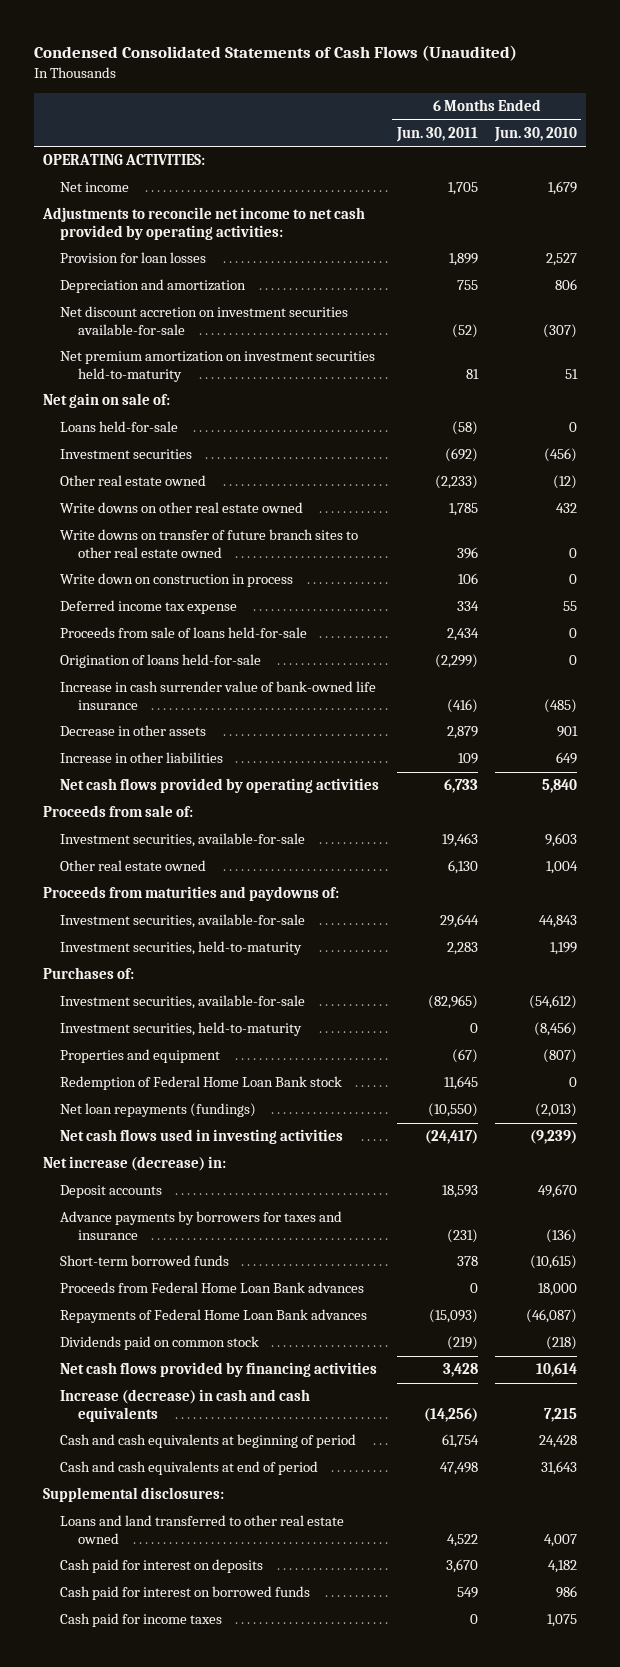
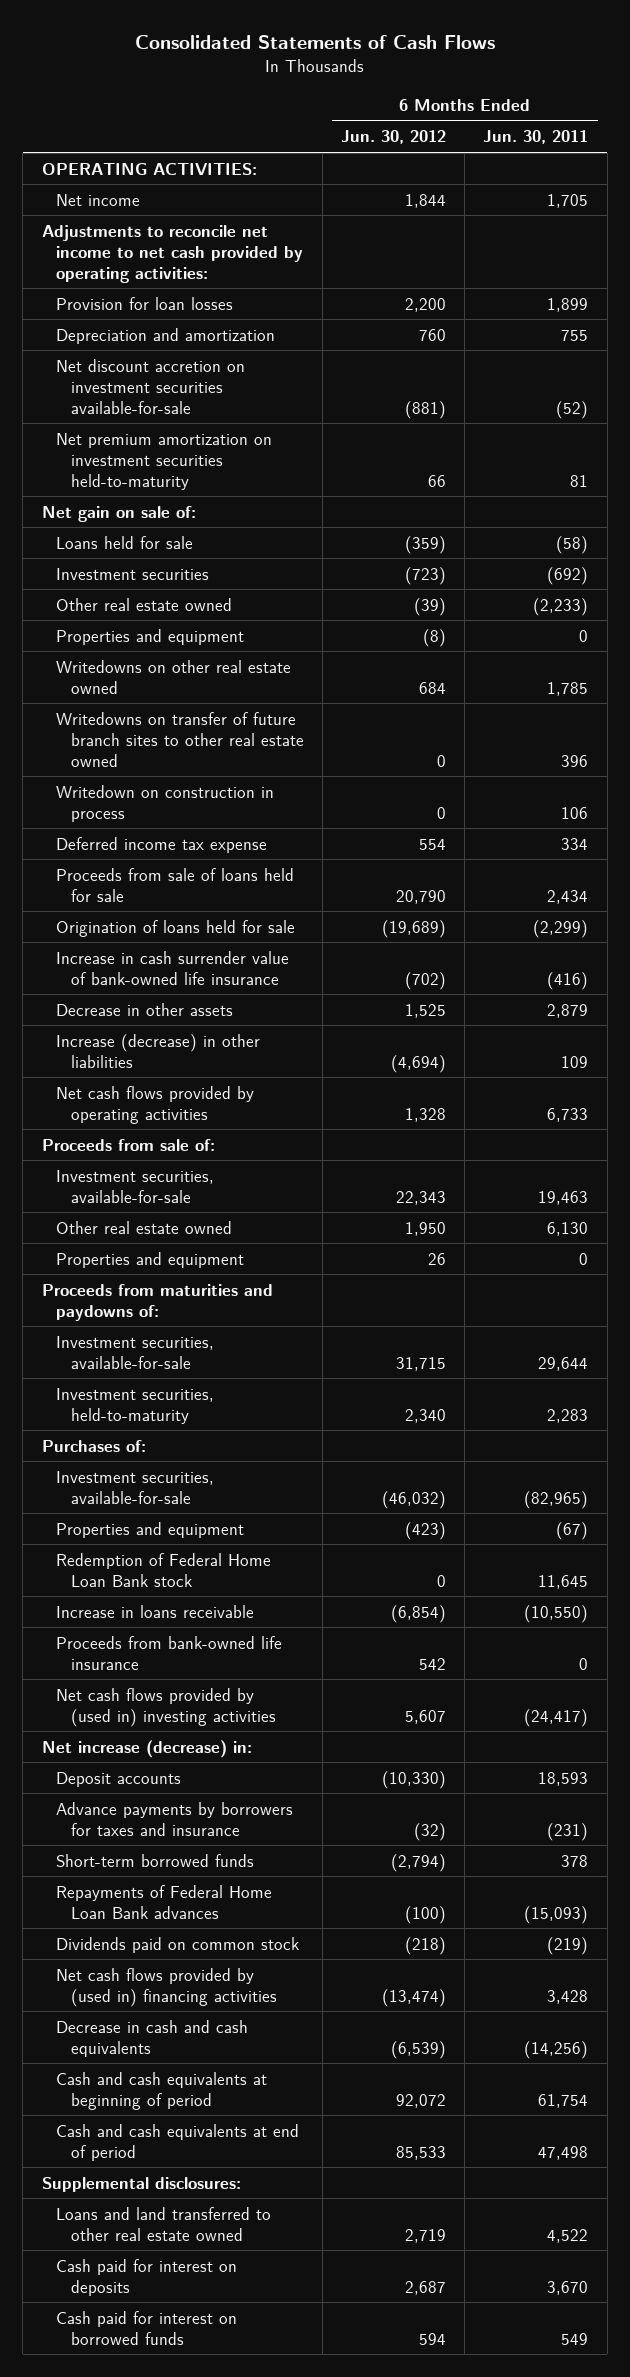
[34,44,518,61] Condensed Consolidated Statements of Cash Flows (Unaudited) -> [134,35,495,50] Consolidated Statements of Cash Flows
[494,127,578,143] Jun. 30, 2010 -> none
none -> [340,130,446,145] Jun. 30, 2012
[60,421,179,433] Loans held-for-sale -> [56,535,194,549] Loans held for sale
none -> [56,628,245,645] Properties and equipment
[60,502,304,514] Write downs on other real estate owned -> [56,659,292,694] Writedowns on other real estate owned
[60,529,359,558] Write downs on transfer of future branch sites to other real estate owned -> [56,711,304,767] Writedowns on transfer of future branch sites to other real estate owned
[60,573,294,588] Write down on construction in process -> [56,784,275,822] Writedown on construction in process
[60,627,308,639] Proceeds from sale of loans held-for-sale -> [56,867,295,902] Proceeds from sale of loans held for sale
[60,654,262,669] Origination of loans held-for-sale -> [56,919,296,937] Origination of loans held for sale
[60,752,224,764] Increase in other liabilities -> [56,1033,261,1068] Increase (decrease) in other liabilities
none -> [56,1251,245,1268] Properties and equipment
[60,1022,303,1037] Investment securities, held-to-maturity -> none
[60,1103,257,1118] Net loan repayments (fundings) -> [56,1604,255,1618] Increase in loans receivable
none -> [56,1635,283,1670] Proceeds from bank-owned life insurance
[60,1129,344,1145] Net cash flows used in investing activities -> [56,1687,276,1727] Net cash flows provided by (used in) investing activities
[60,1282,365,1294] Proceeds from Federal Home Loan Bank advances -> none
[60,1362,378,1378] Net cash flows provided by financing activities -> [56,1967,277,2007] Net cash flows provided by (used in) financing activities
[60,1389,311,1422] Increase (decrease) in cash and cash equivalents -> [56,2019,249,2057] Decrease in cash and cash equivalents
[60,1613,223,1628] Cash paid for income taxes -> none

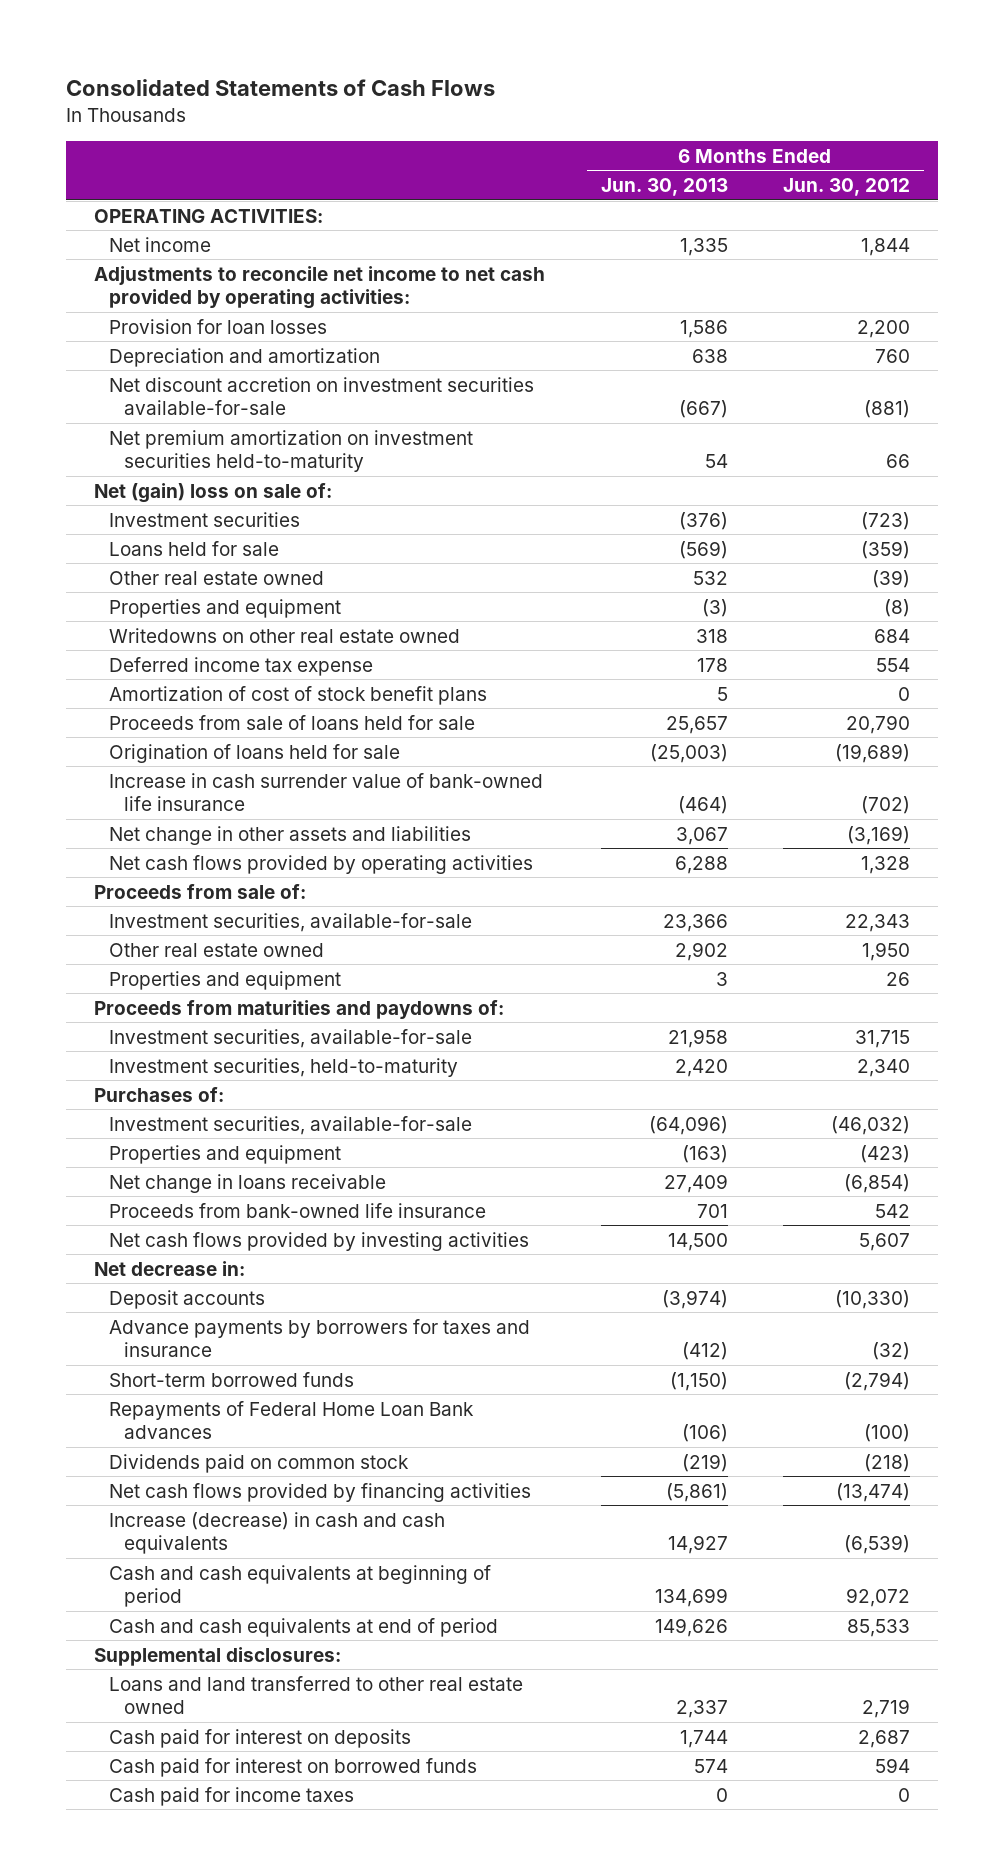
[483,130,589,145] Jun. 30, 2011 -> none
none -> [600,178,728,197] Jun. 30, 2013
[41,505,196,522] Net gain on sale of: -> [94,482,333,503] Net (gain) loss on sale of:
[56,535,194,549] Loans held for sale -> [109,540,280,556] Loans held for sale
[56,711,304,767] Writedowns on transfer of future branch sites to other real estate owned -> none
[56,784,275,822] Writedown on construction in process -> none
none -> [109,685,488,705] Amortization of cost of stock benefit plans
[56,1002,234,1016] Decrease in other assets -> none
[56,1033,261,1068] Increase (decrease) in other liabilities -> none
none -> [109,825,472,845] Net change in other assets and liabilities
[56,1552,272,1587] Redemption of Federal Home Loan Bank stock -> none
[56,1604,255,1618] Increase in loans receivable -> [109,1173,387,1193] Net change in loans receivable
[56,1687,276,1727] Net cash flows provided by (used in) investing activities -> [109,1231,530,1251] Net cash flows provided by investing activities
[41,1739,252,1758] Net increase (decrease) in: -> [94,1260,246,1276] Net decrease in:
[56,1967,277,2007] Net cash flows provided by (used in) financing activities -> [109,1482,532,1502] Net cash flows provided by financing activities
[56,2019,249,2057] Decrease in cash and cash equivalents -> [109,1511,446,1555] Increase (decrease) in cash and cash equivalents
none -> [109,1786,355,1806] Cash paid for income taxes

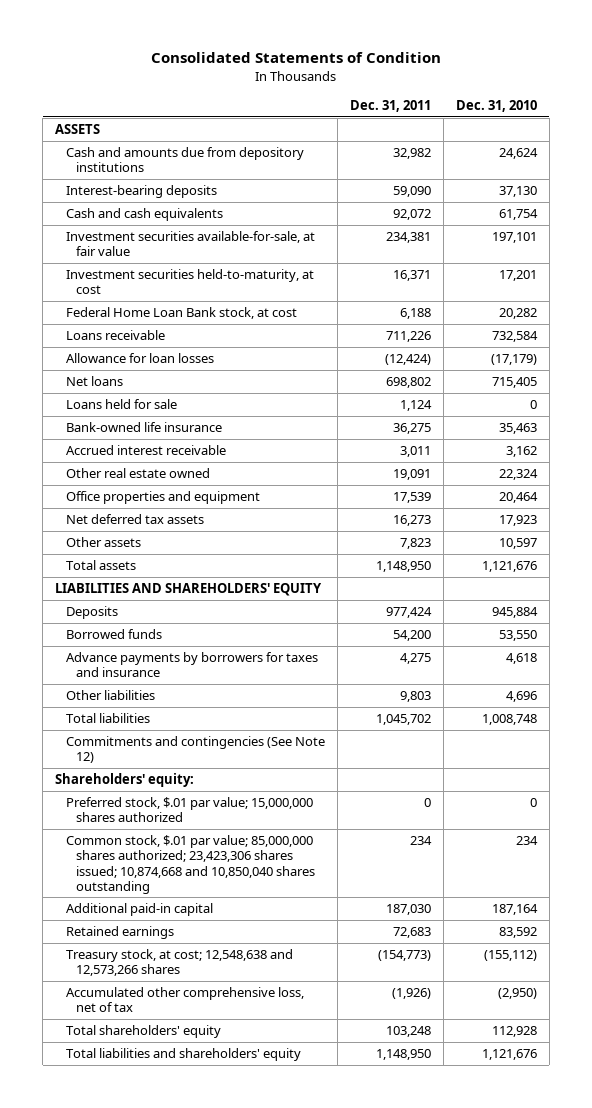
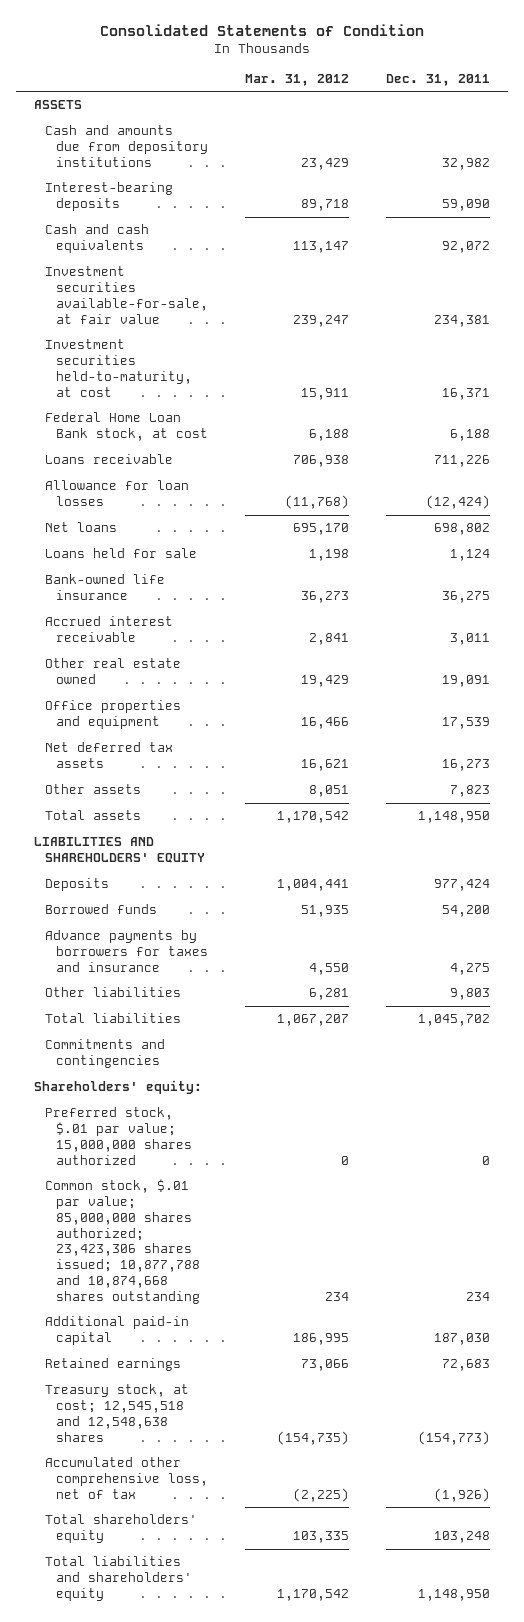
[455,100,537,113] Dec. 31, 2010 -> none
none -> [245,73,350,86] Mar. 31, 2012
[65,736,325,764] Commitments and contingencies (See Note 12) -> [45,1039,166,1069] Commitments and contingencies
[65,835,315,894] Common stock, $.01 par value; 85,000,000 shares authorized; 23,423,306 shares issued; 10,874,668 and 10,850,040 shares outstanding -> [45,1179,201,1304] Common stock, $.01 par value; 85,000,000 shares authorized; 23,423,306 shares issued; 10,877,788 and 10,874,668 shares outstanding
[65,949,293,977] Treasury stock, at cost; 12,548,638 and 12,573,266 shares -> [45,1384,190,1442] Treasury stock, at cost; 12,545,518 and 12,548,638 shares

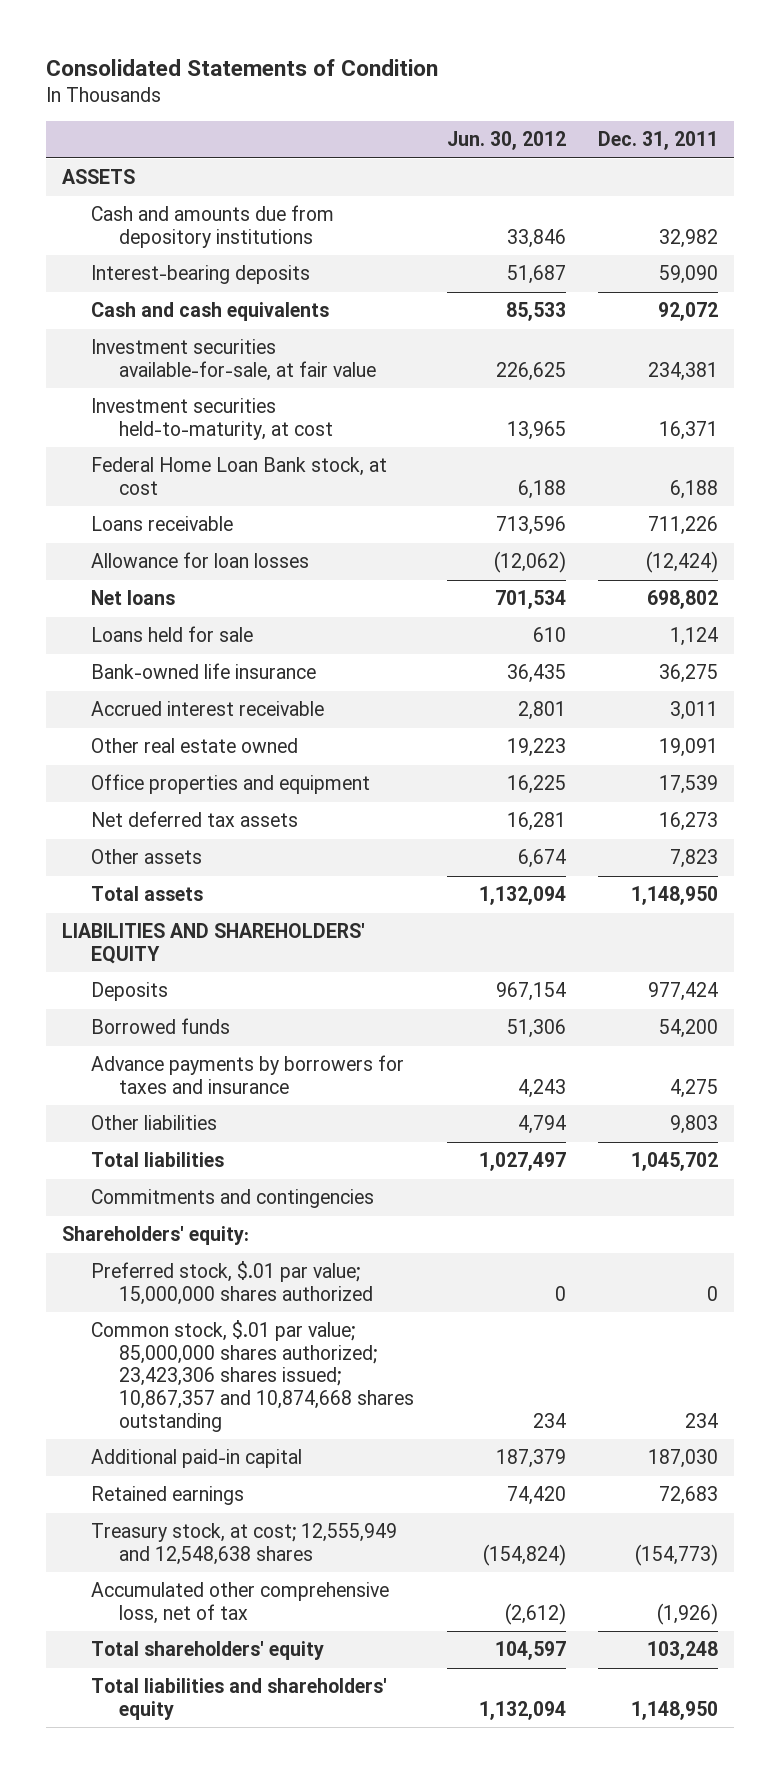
[245,73,350,86] Mar. 31, 2012 -> none
none -> [446,131,566,151] Jun. 30, 2012
[45,1179,201,1304] Common stock, $.01 par value; 85,000,000 shares authorized; 23,423,306 shares issued; 10,877,788 and 10,874,668 shares outstanding -> [90,1320,415,1432] Common stock, $.01 par value; 85,000,000 shares authorized; 23,423,306 shares issued; 10,867,357 and 10,874,668 shares outstanding
[45,1384,190,1442] Treasury stock, at cost; 12,545,518 and 12,548,638 shares -> [90,1523,397,1565] Treasury stock, at cost; 12,555,949 and 12,548,638 shares

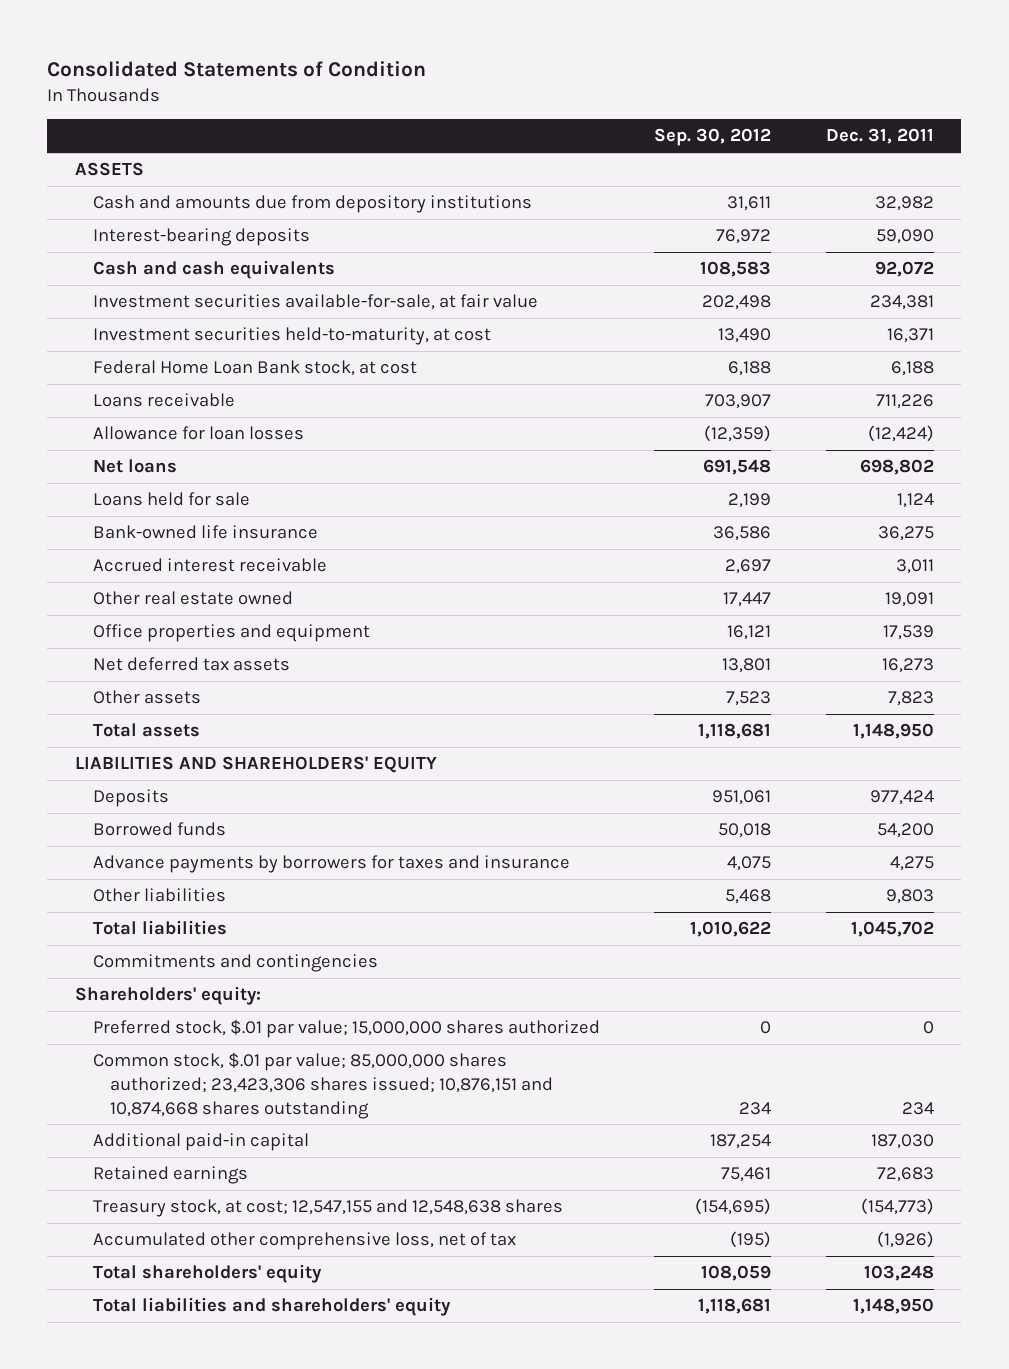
[446,131,566,151] Jun. 30, 2012 -> none
none -> [654,128,772,147] Sep. 30, 2012
[90,1320,415,1432] Common stock, $.01 par value; 85,000,000 shares authorized; 23,423,306 shares issued; 10,867,357 and 10,874,668 shares outstanding -> [92,1052,554,1119] Common stock, $.01 par value; 85,000,000 shares authorized; 23,423,306 shares issued; 10,876,151 and 10,874,668 shares outstanding
[90,1523,397,1565] Treasury stock, at cost; 12,555,949 and 12,548,638 shares -> [92,1199,563,1218] Treasury stock, at cost; 12,547,155 and 12,548,638 shares

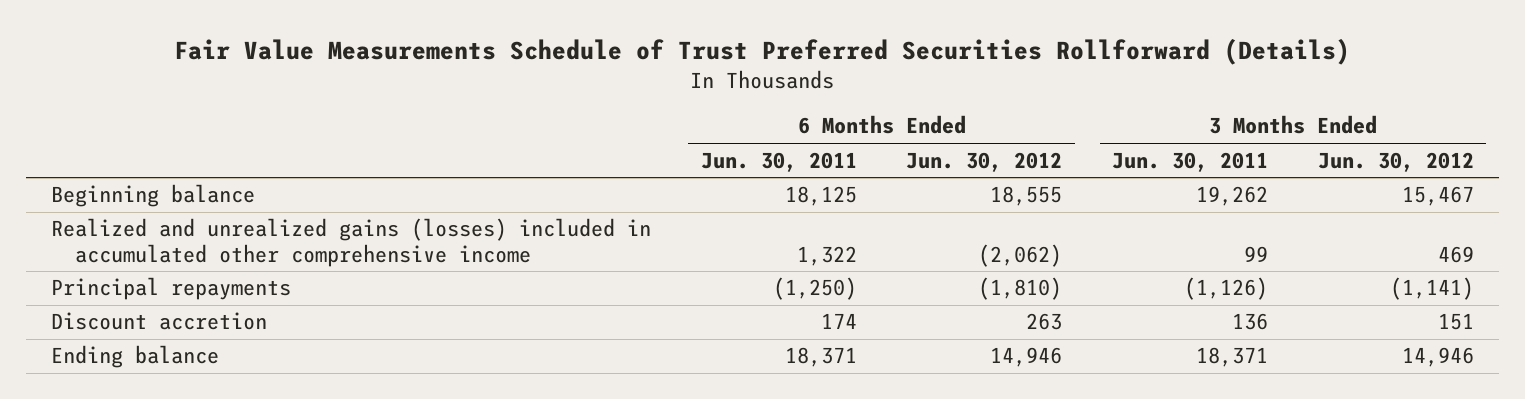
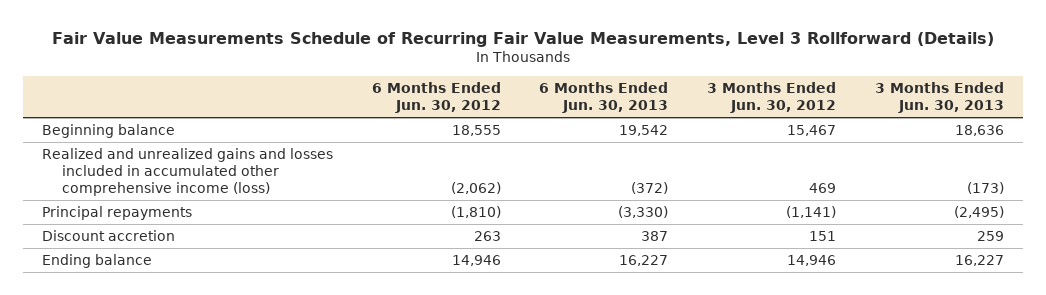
[174,38,1351,66] Fair Value Measurements Schedule of Trust Preferred Securities Rollforward (Details) -> [51,31,994,47] Fair Value Measurements Schedule of Recurring Fair Value Measurements, Level 3 Rollforward (Details)
[700,151,857,172] Jun. 30, 2011 -> none
[1112,151,1269,172] Jun. 30, 2011 -> none
none -> [539,82,669,114] 6 Months Ended Jun. 30, 2013
none -> [874,82,1004,114] 3 Months Ended Jun. 30, 2013
[50,218,651,267] Realized and unrealized gains (losses) included in accumulated other comprehensive income -> [42,148,334,197] Realized and unrealized gains and losses included in accumulated other comprehensive income (loss)

